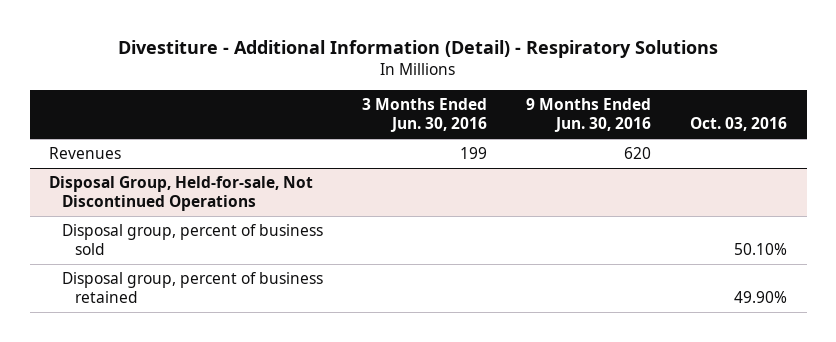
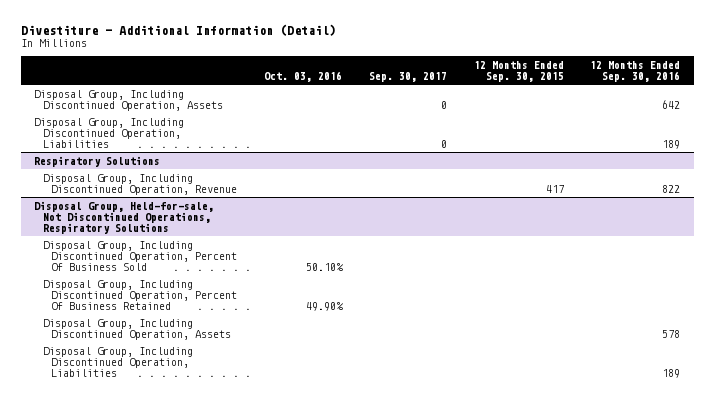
[118,39,719,58] Divestiture - Additional Information (Detail) - Respiratory Solutions -> [20,23,336,36] Divestiture - Additional Information (Detail)
[362,98,488,133] 3 Months Ended Jun. 30, 2016 -> none
[526,98,652,133] 9 Months Ended Jun. 30, 2016 -> none
none -> [368,71,447,82] Sep. 30, 2017
none -> [473,60,564,82] 12 Months Ended Sep. 30, 2015
none -> [590,60,681,82] 12 Months Ended Sep. 30, 2016
[49,146,122,159] Revenues -> none
[62,223,324,255] Disposal group, percent of business sold -> none
[62,271,324,303] Disposal group, percent of business retained -> none
none -> [33,89,223,111] Disposal Group, Including Discontinued Operation, Assets
none -> [33,117,184,148] Disposal Group, Including Discontinued Operation, Liabilities
[49,175,314,211] Disposal Group, Held-for-sale, Not Discontinued Operations -> [33,155,160,167] Respiratory Solutions
none -> [42,173,238,195] Disposal Group, Including Discontinued Operation, Revenue
none -> [33,200,214,234] Disposal Group, Held-for-sale, Not Discontinued Operations, Respiratory Solutions
none -> [42,240,238,271] Disposal Group, Including Discontinued Operation, Percent Of Business Sold
none -> [42,279,238,310] Disposal Group, Including Discontinued Operation, Percent Of Business Retained
none -> [42,318,232,340] Disposal Group, Including Discontinued Operation, Assets
none -> [42,346,193,377] Disposal Group, Including Discontinued Operation, Liabilities

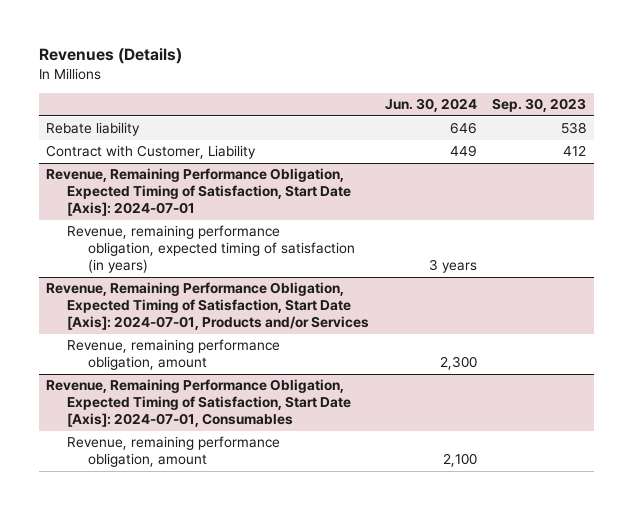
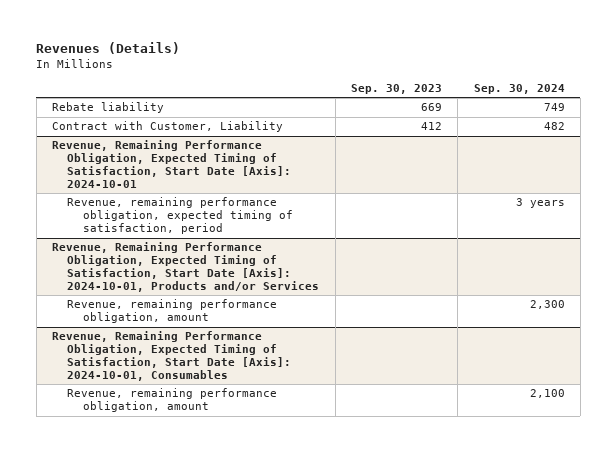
[384,98,477,113] Jun. 30, 2024 -> none
none -> [473,84,565,95] Sep. 30, 2024
[561,122,587,135] 538 -> [421,103,443,112] 669
[46,168,352,217] Revenue, Remaining Performance Obligation, Expected Timing of Satisfaction, Start Date [Axis]: 2024-07-01 -> none
[67,225,356,274] Revenue, remaining performance obligation, expected timing of satisfaction (in years) -> none
none -> [51,140,292,189] Revenue, Remaining Performance Obligation, Expected Timing of Satisfaction, Start Date [Axis]: 2024-10-01
none -> [67,197,294,235] Revenue, remaining performance obligation, expected timing of satisfaction, period
[46,282,370,331] Revenue, Remaining Performance Obligation, Expected Timing of Satisfaction, Start Date [Axis]: 2024-07-01, Products and/or Services -> [51,242,320,293] Revenue, Remaining Performance Obligation, Expected Timing of Satisfaction, Start Date [Axis]: 2024-10-01, Products and/or Services
[46,379,352,428] Revenue, Remaining Performance Obligation, Expected Timing of Satisfaction, Start Date [Axis]: 2024-07-01, Consumables -> [51,331,292,382] Revenue, Remaining Performance Obligation, Expected Timing of Satisfaction, Start Date [Axis]: 2024-10-01, Consumables

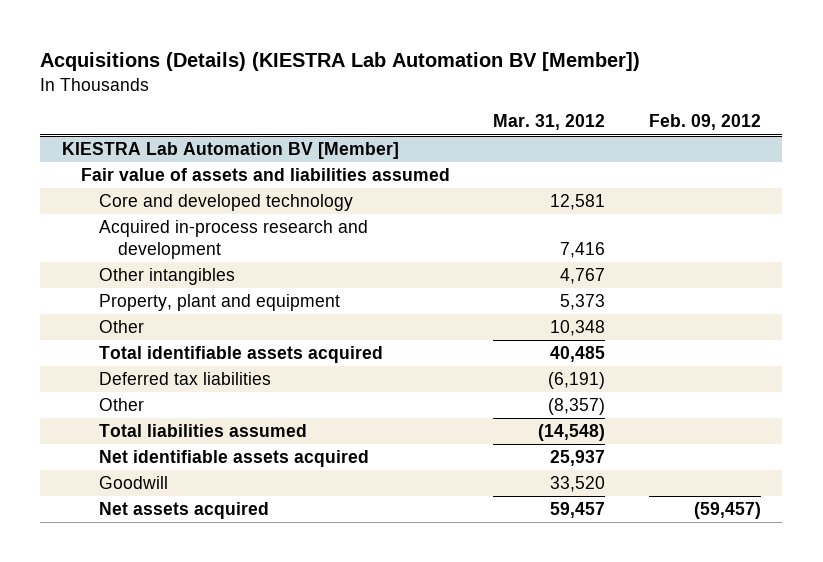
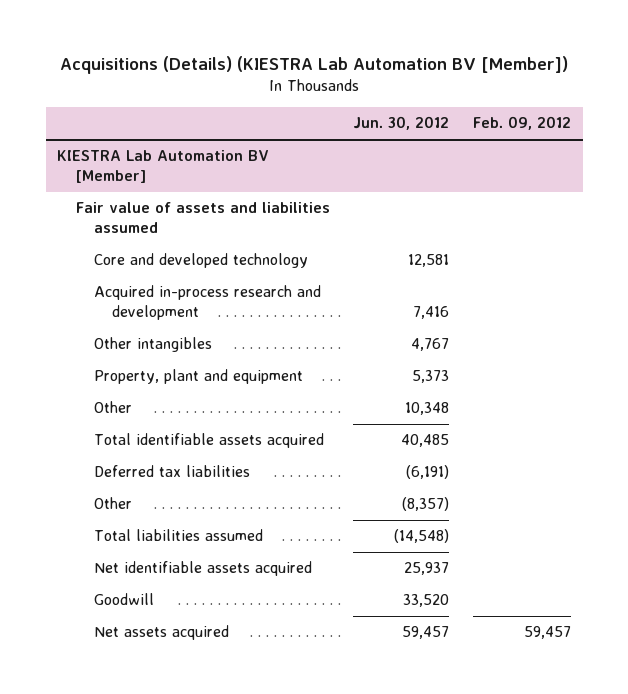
[493,114,606,131] Mar. 31, 2012 -> none
none -> [353,116,450,131] Jun. 30, 2012
[693,502,761,520] (59,457) -> [523,626,571,640] 59,457

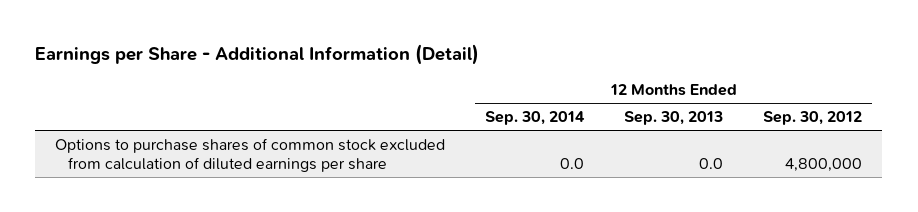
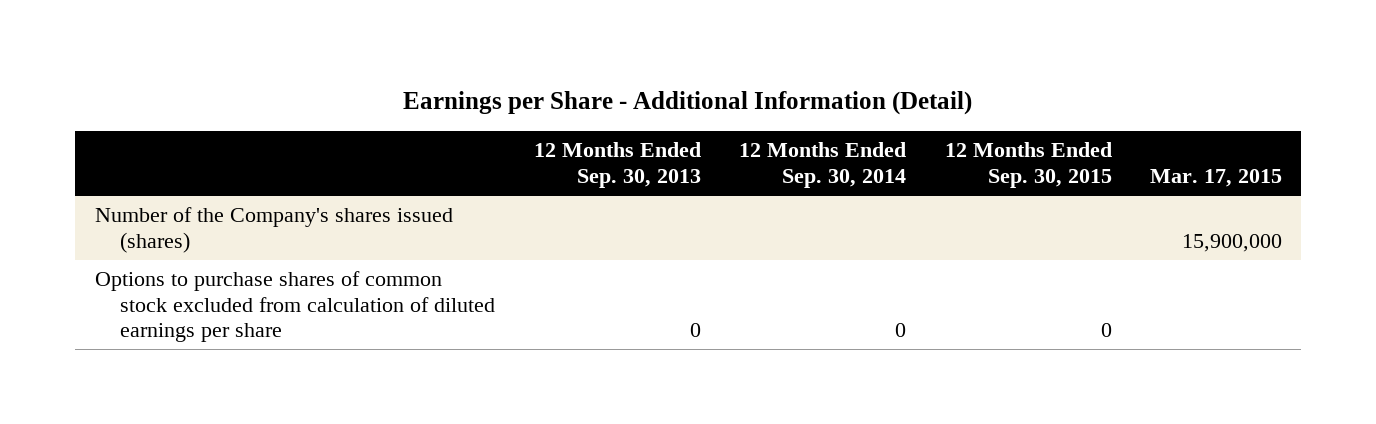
[763,111,863,126] Sep. 30, 2012 -> none
none -> [944,142,1112,188] 12 Months Ended Sep. 30, 2015
none -> [1149,168,1282,187] Mar. 17, 2015
none -> [94,207,453,253] Number of the Company's shares issued (shares)
[560,158,585,170] 0.0 -> [895,323,907,338] 0
[699,158,724,170] 0.0 -> [689,323,701,338] 0

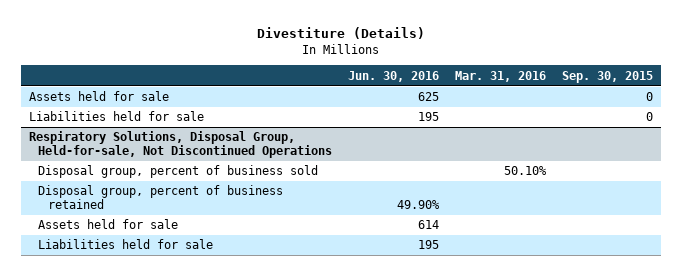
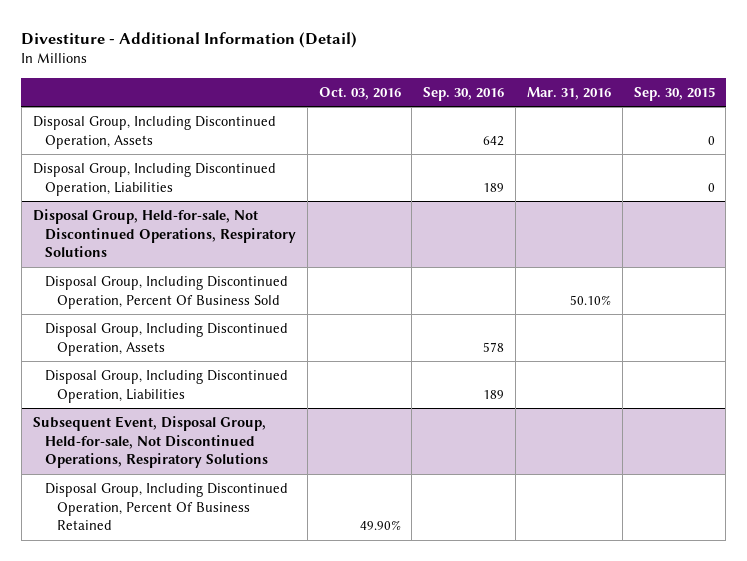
[256,27,425,40] Divestiture (Details) -> [21,31,358,48] Divestiture - Additional Information (Detail)
[348,70,440,82] Jun. 30, 2016 -> none
none -> [318,86,401,100] Oct. 03, 2016
none -> [423,86,505,101] Sep. 30, 2016
[38,185,284,210] Disposal group, percent of business retained -> none
[28,91,169,102] Assets held for sale -> [32,116,276,149] Disposal Group, Including Discontinued Operation, Assets
[28,111,204,122] Liabilities held for sale -> [32,163,276,196] Disposal Group, Including Discontinued Operation, Liabilities
[28,131,333,159] Respiratory Solutions, Disposal Group, Held-for-sale, Not Discontinued Operations -> [32,209,296,258] Disposal Group, Held-for-sale, Not Discontinued Operations, Respiratory Solutions
[38,165,319,179] Disposal group, percent of business sold -> [44,276,288,309] Disposal Group, Including Discontinued Operation, Percent Of Business Sold
[38,219,179,230] Assets held for sale -> [44,323,288,356] Disposal Group, Including Discontinued Operation, Assets
[38,239,214,250] Liabilities held for sale -> [44,370,288,403] Disposal Group, Including Discontinued Operation, Liabilities
none -> [32,416,268,469] Subsequent Event, Disposal Group, Held-for-sale, Not Discontinued Operations, Respiratory Solutions
none -> [44,483,288,531] Disposal Group, Including Discontinued Operation, Percent Of Business Retained

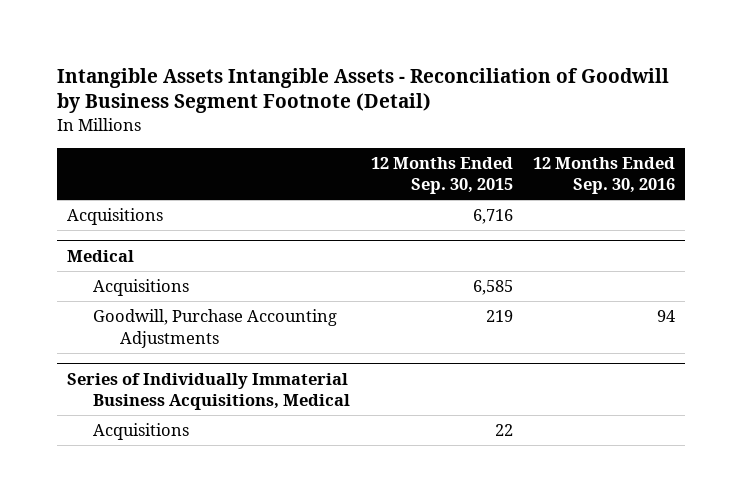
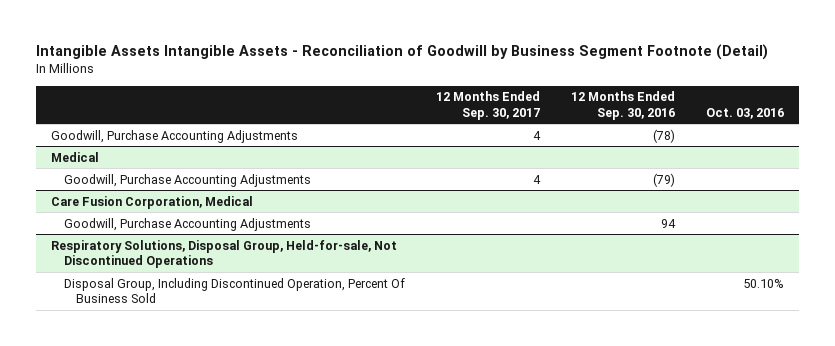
[370,156,513,195] 12 Months Ended Sep. 30, 2015 -> none
none -> [435,91,540,120] 12 Months Ended Sep. 30, 2017
none -> [705,107,784,119] Oct. 03, 2016
[66,208,163,226] Acquisitions -> none
none -> [51,129,299,143] Goodwill, Purchase Accounting Adjustments
[93,279,190,297] Acquisitions -> none
[66,372,351,411] Series of Individually Immaterial Business Acquisitions, Medical -> none
[93,423,190,441] Acquisitions -> none
[656,310,675,323] 94 -> [652,172,675,187] (79)
none -> [51,195,254,209] Care Fusion Corporation, Medical
none -> [63,217,311,231] Goodwill, Purchase Accounting Adjustments
none -> [51,239,398,268] Respiratory Solutions, Disposal Group, Held-for-sale, Not Discontinued Operations
none -> [63,277,405,303] Disposal Group, Including Discontinued Operation, Percent Of Business Sold

